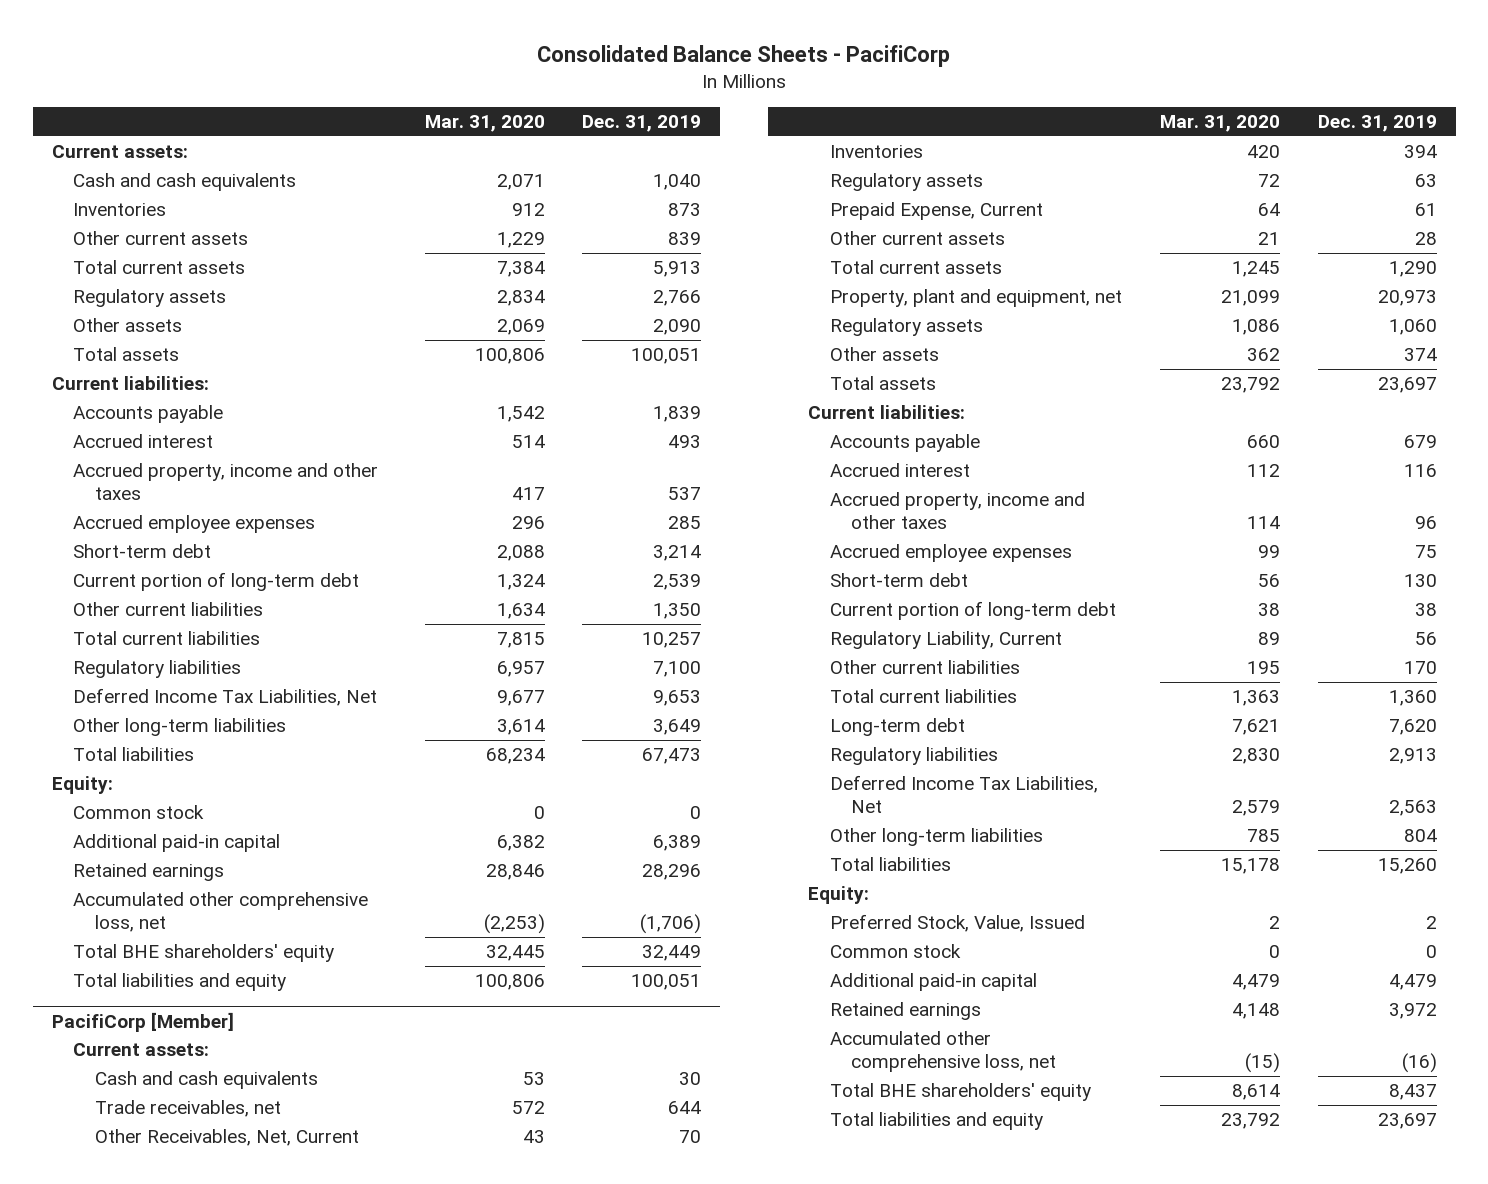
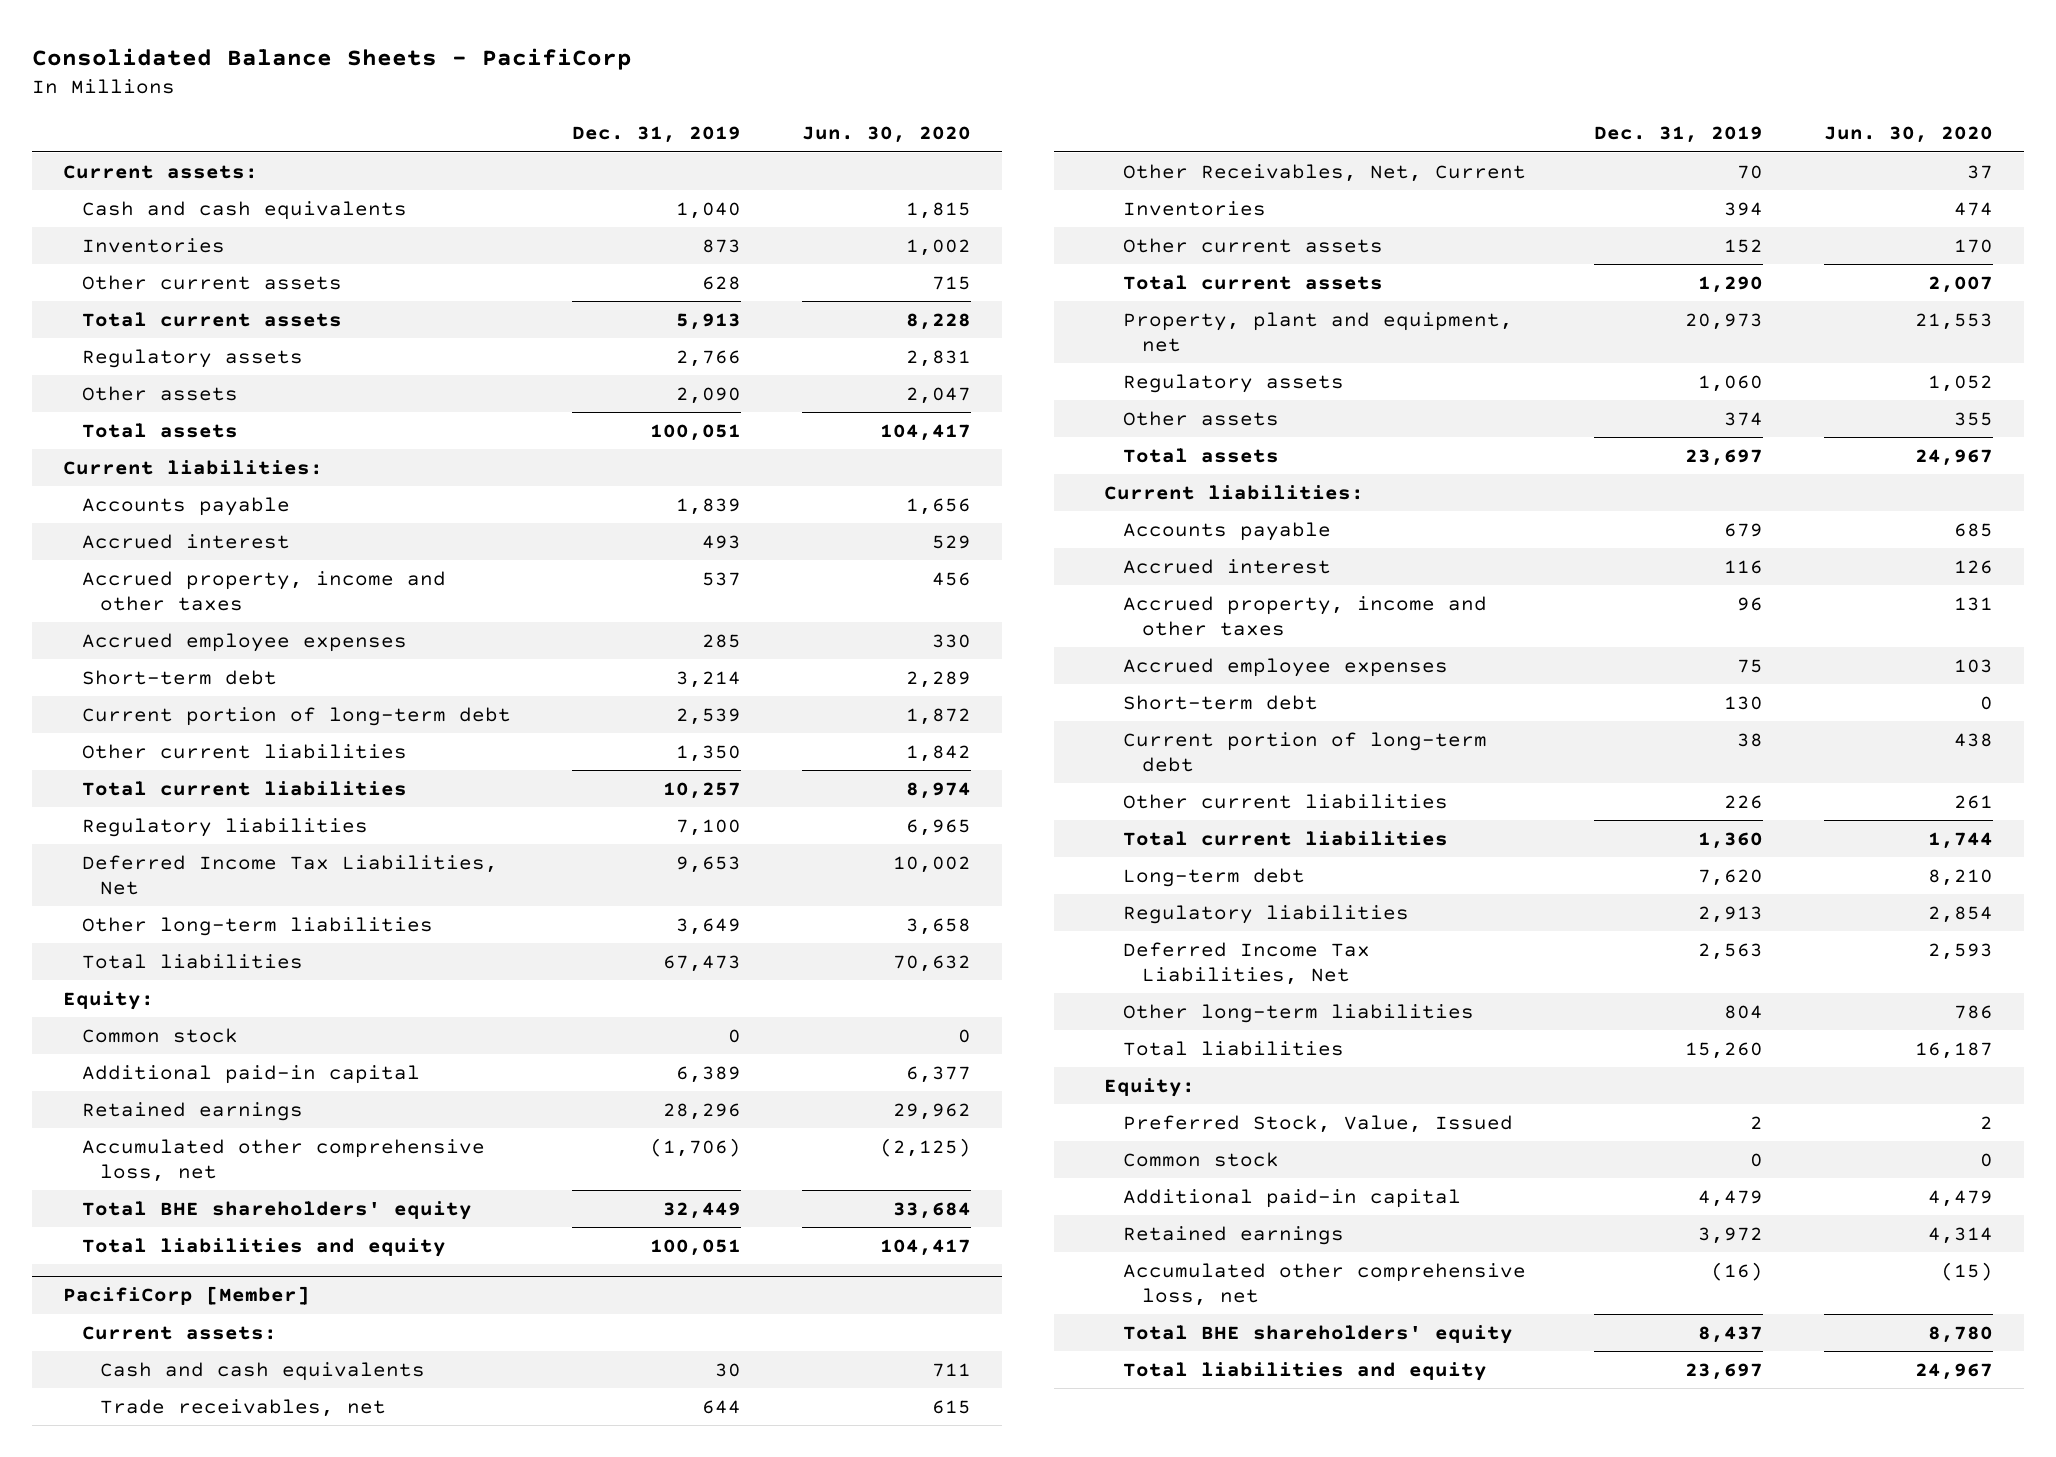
[424,115,545,133] Mar. 31, 2020 -> none
none -> [801,126,971,144] Jun. 30, 2020
[668,232,702,246] 839 -> [701,275,741,290] 628
[829,173,983,192] Regulatory assets -> none
[829,202,1043,221] Prepaid Expense, Current -> none
[1414,232,1437,246] 28 -> [1724,238,1764,253] 152
[829,631,1062,650] Regulatory Liability, Current -> none
[1403,661,1437,675] 170 -> [1724,794,1764,809] 226

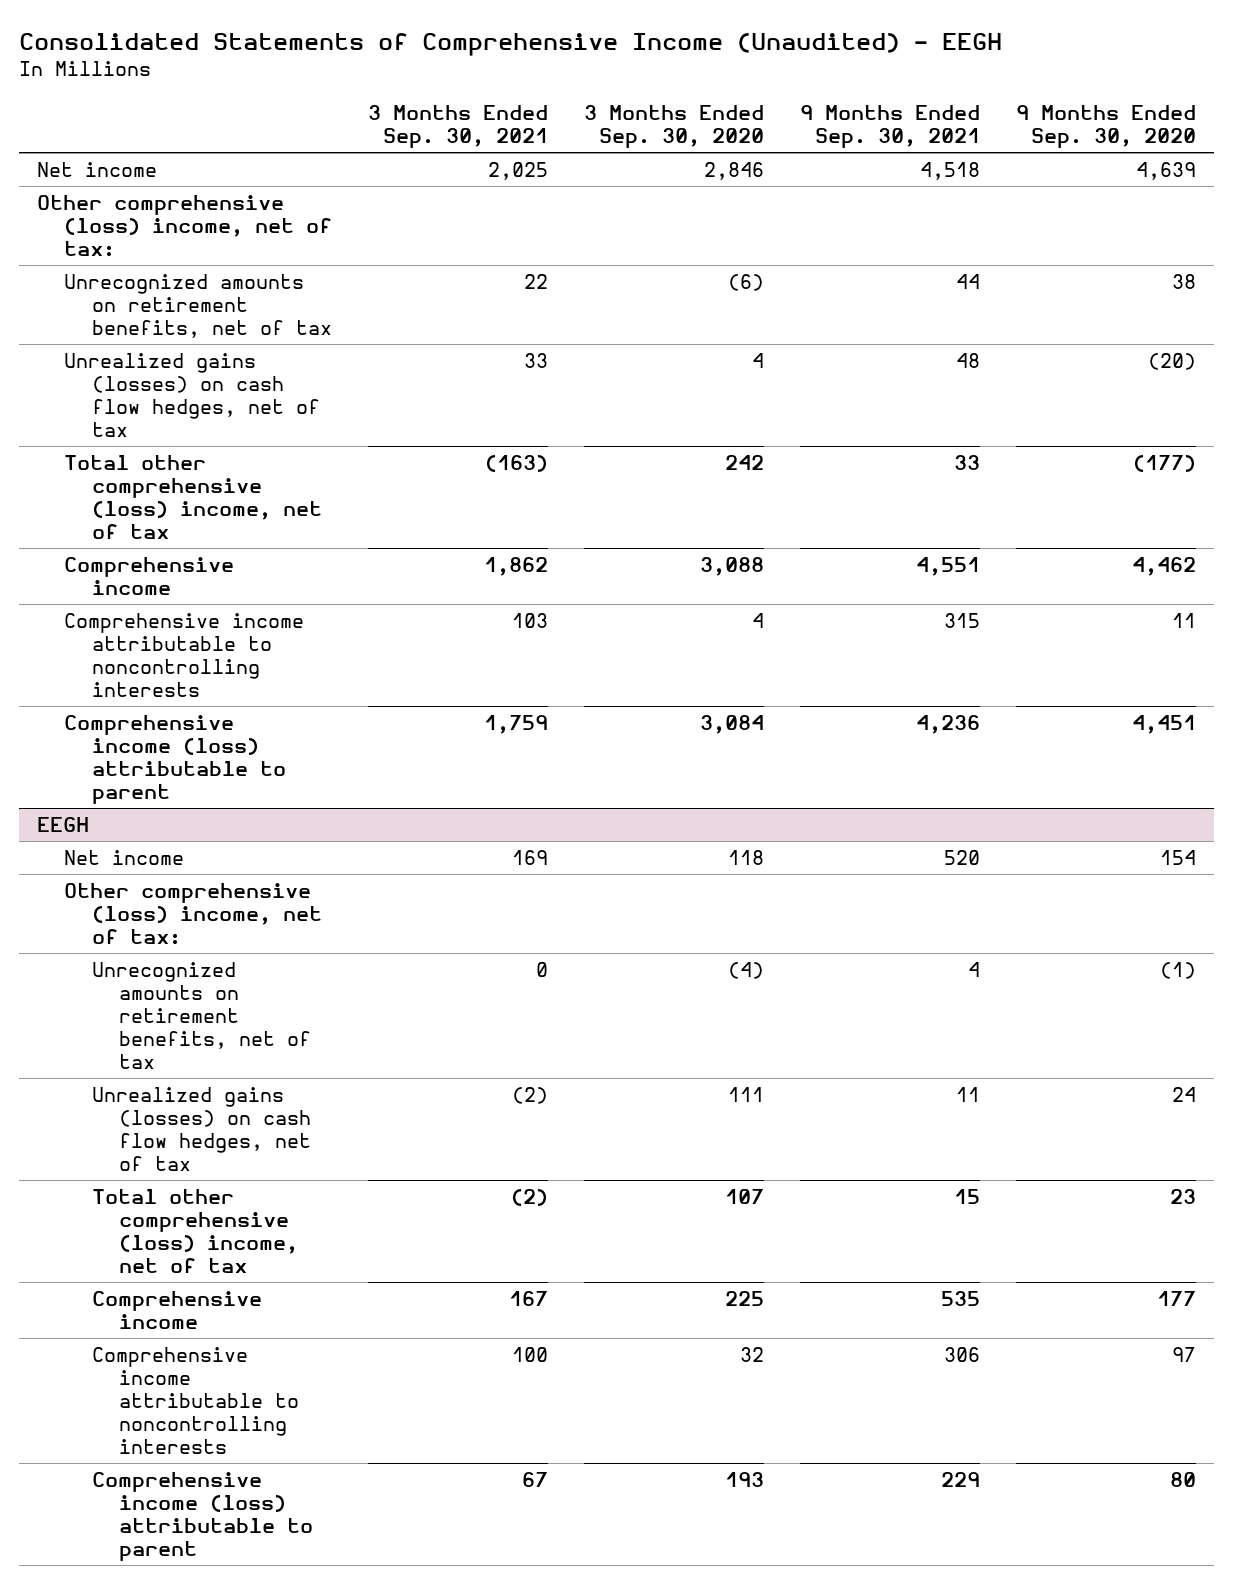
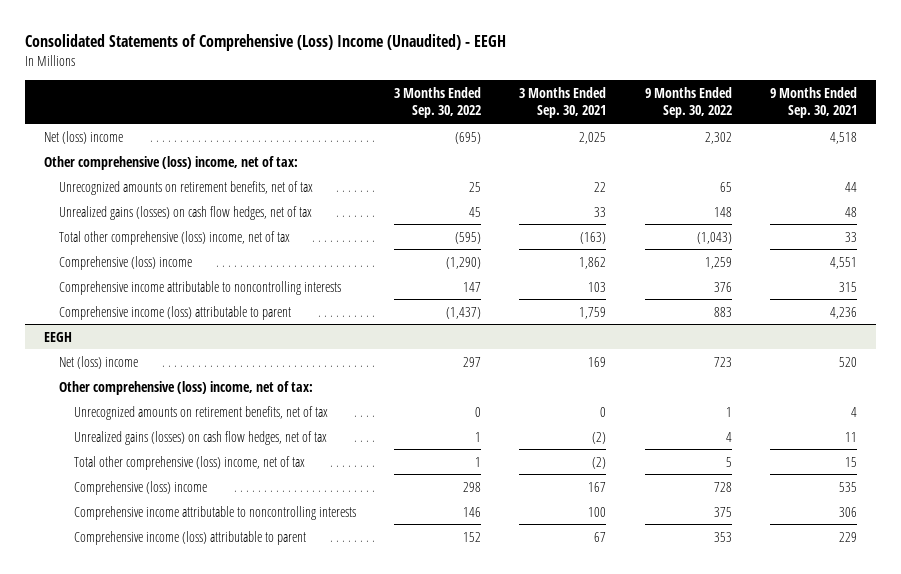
[19,32,1003,56] Consolidated Statements of Comprehensive Income (Unaudited) - EEGH -> [25,33,507,51] Consolidated Statements of Comprehensive (Loss) Income (Unaudited) - EEGH
[584,104,765,149] 3 Months Ended Sep. 30, 2020 -> none
[1015,104,1196,149] 9 Months Ended Sep. 30, 2020 -> none
none -> [394,86,482,119] 3 Months Ended Sep. 30, 2022
none -> [644,86,732,119] 9 Months Ended Sep. 30, 2022
[37,161,158,177] Net income -> [44,130,124,144] Net (loss) income
[64,556,235,595] Comprehensive income -> [59,255,193,270] Comprehensive (loss) income
[64,849,185,865] Net income -> [59,355,139,369] Net (loss) income
[91,1290,262,1329] Comprehensive income -> [74,480,208,495] Comprehensive (loss) income

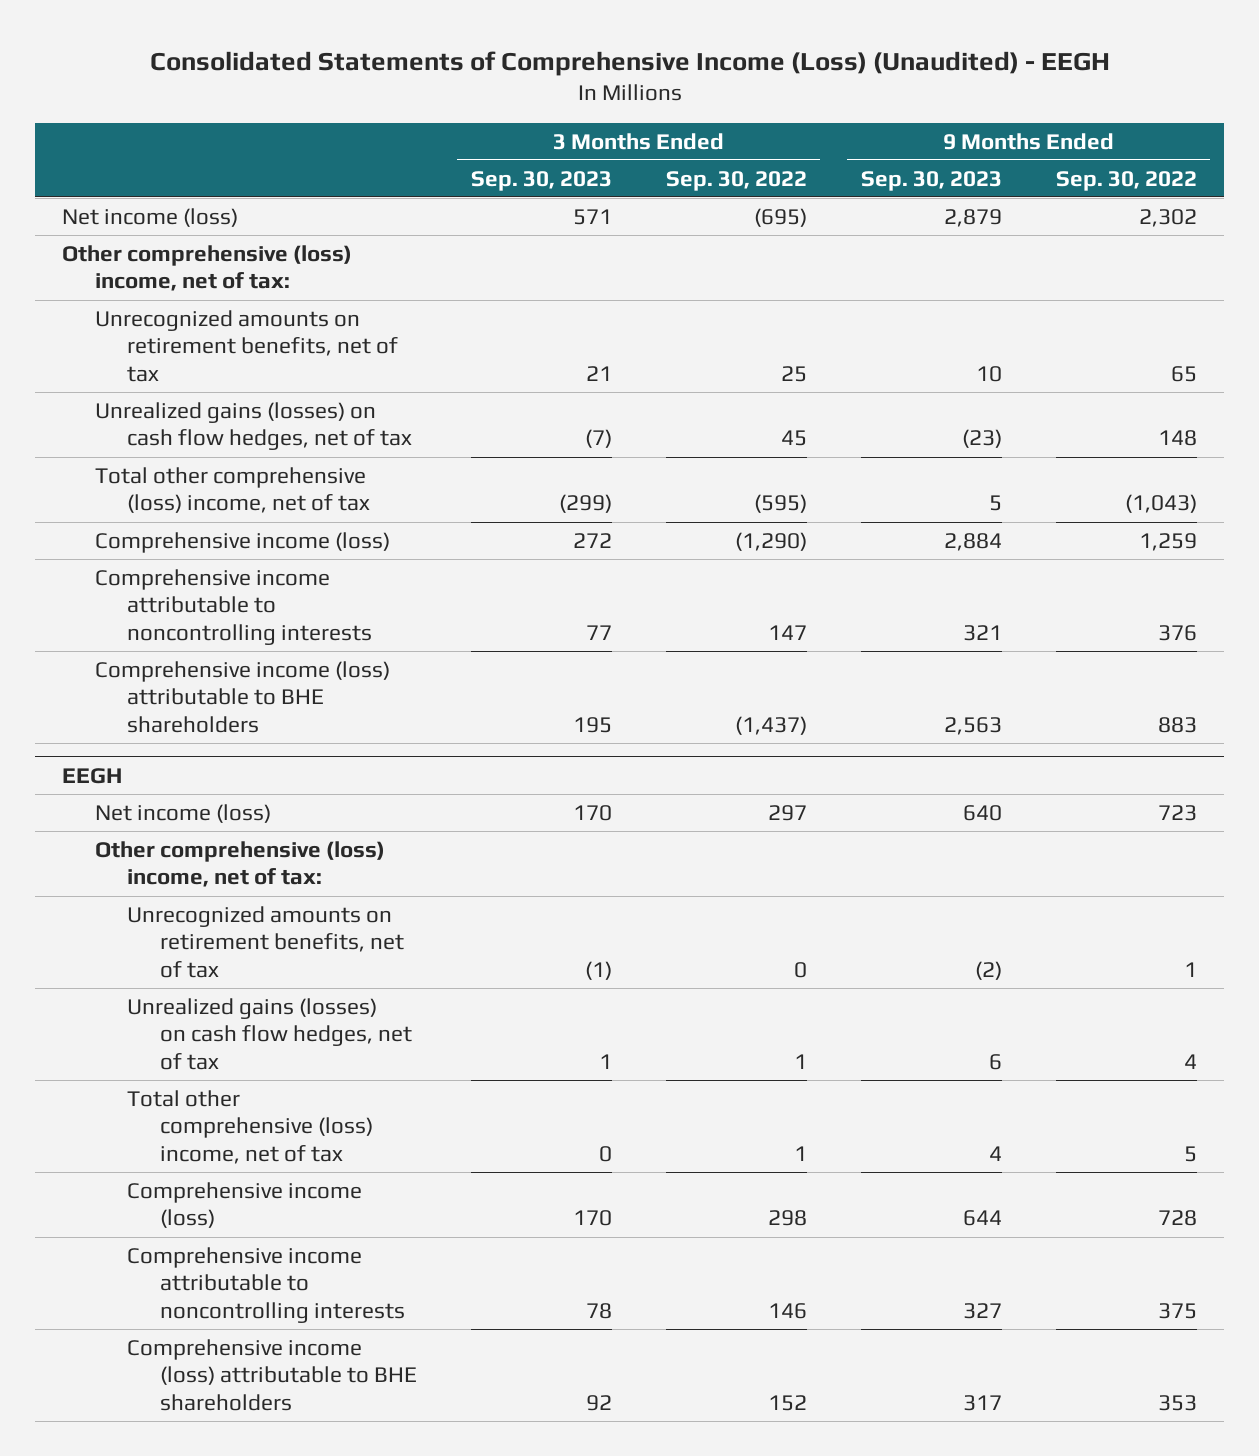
[25,33,507,51] Consolidated Statements of Comprehensive (Loss) Income (Unaudited) - EEGH -> [149,51,1110,77] Consolidated Statements of Comprehensive Income (Loss) (Unaudited) - EEGH
[519,86,607,119] 3 Months Ended Sep. 30, 2021 -> none
[769,86,857,119] 9 Months Ended Sep. 30, 2021 -> none
none -> [470,170,612,191] Sep. 30, 2023
none -> [860,170,1002,191] Sep. 30, 2023
[44,130,124,144] Net (loss) income -> [62,207,239,227] Net income (loss)
[59,255,193,270] Comprehensive (loss) income -> [94,531,390,553] Comprehensive income (loss)
[59,305,292,320] Comprehensive income (loss) attributable to parent -> [94,660,390,734] Comprehensive income (loss) attributable to BHE shareholders
[59,355,139,369] Net (loss) income -> [94,803,271,823] Net income (loss)
[74,480,208,495] Comprehensive (loss) income -> [127,1181,363,1229] Comprehensive income (loss)
[74,530,307,545] Comprehensive income (loss) attributable to parent -> [127,1338,417,1412] Comprehensive income (loss) attributable to BHE shareholders

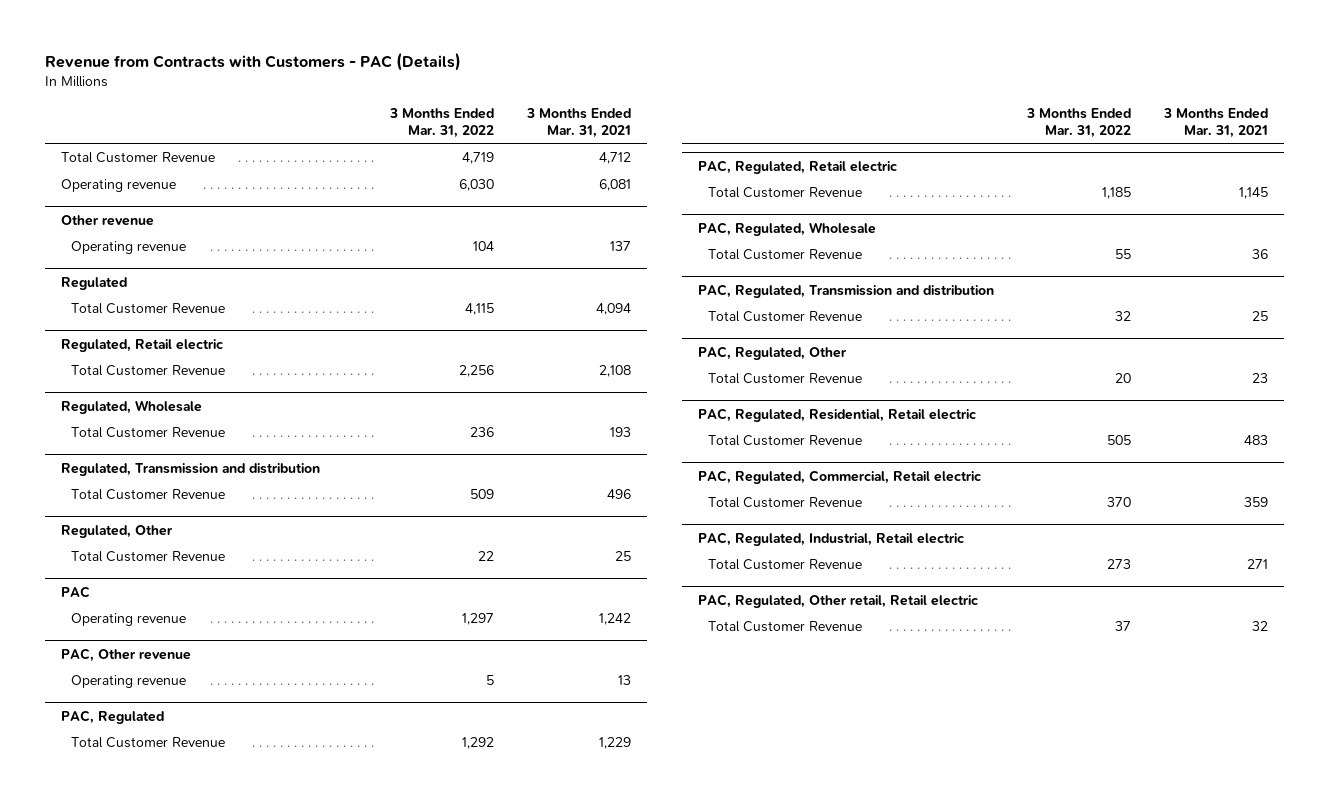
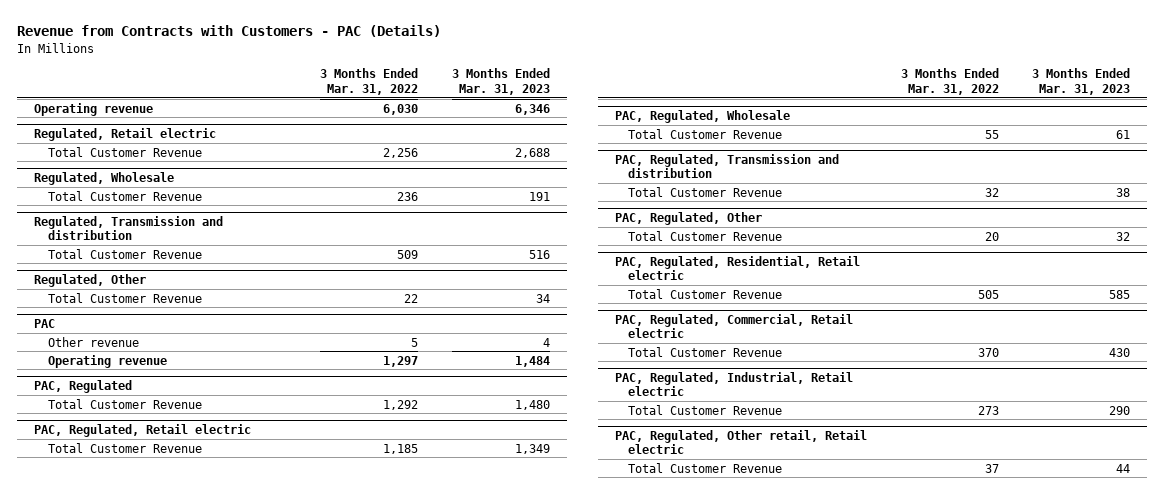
[525,107,631,138] 3 Months Ended Mar. 31, 2021 -> none
none -> [452,68,551,96] 3 Months Ended Mar. 31, 2023
[61,152,216,164] Total Customer Revenue -> none
[61,214,155,226] Other revenue -> none
[71,241,187,255] Operating revenue -> none
[61,276,128,290] Regulated -> none
[71,303,226,315] Total Customer Revenue -> none
none -> [47,336,139,347] Other revenue
[61,647,192,662] PAC, Other revenue -> none
[71,675,187,689] Operating revenue -> none

